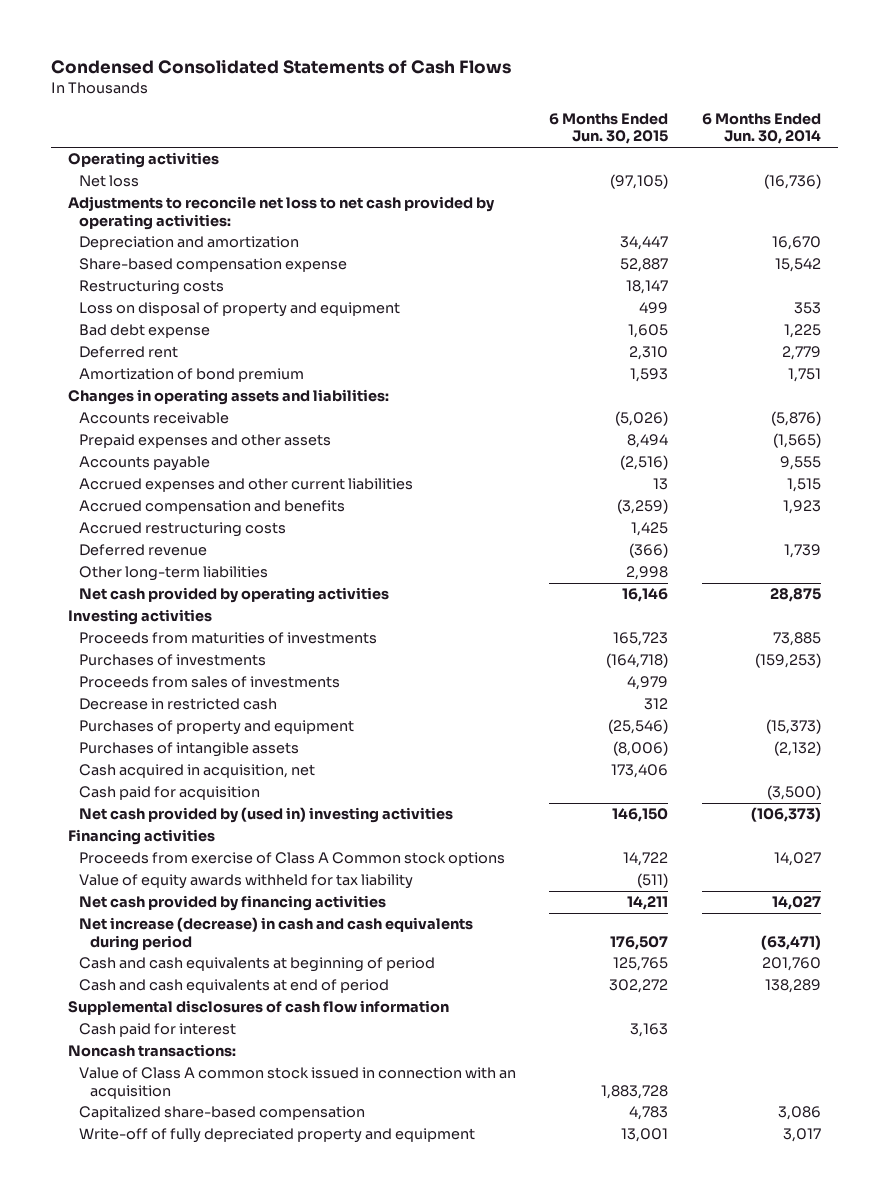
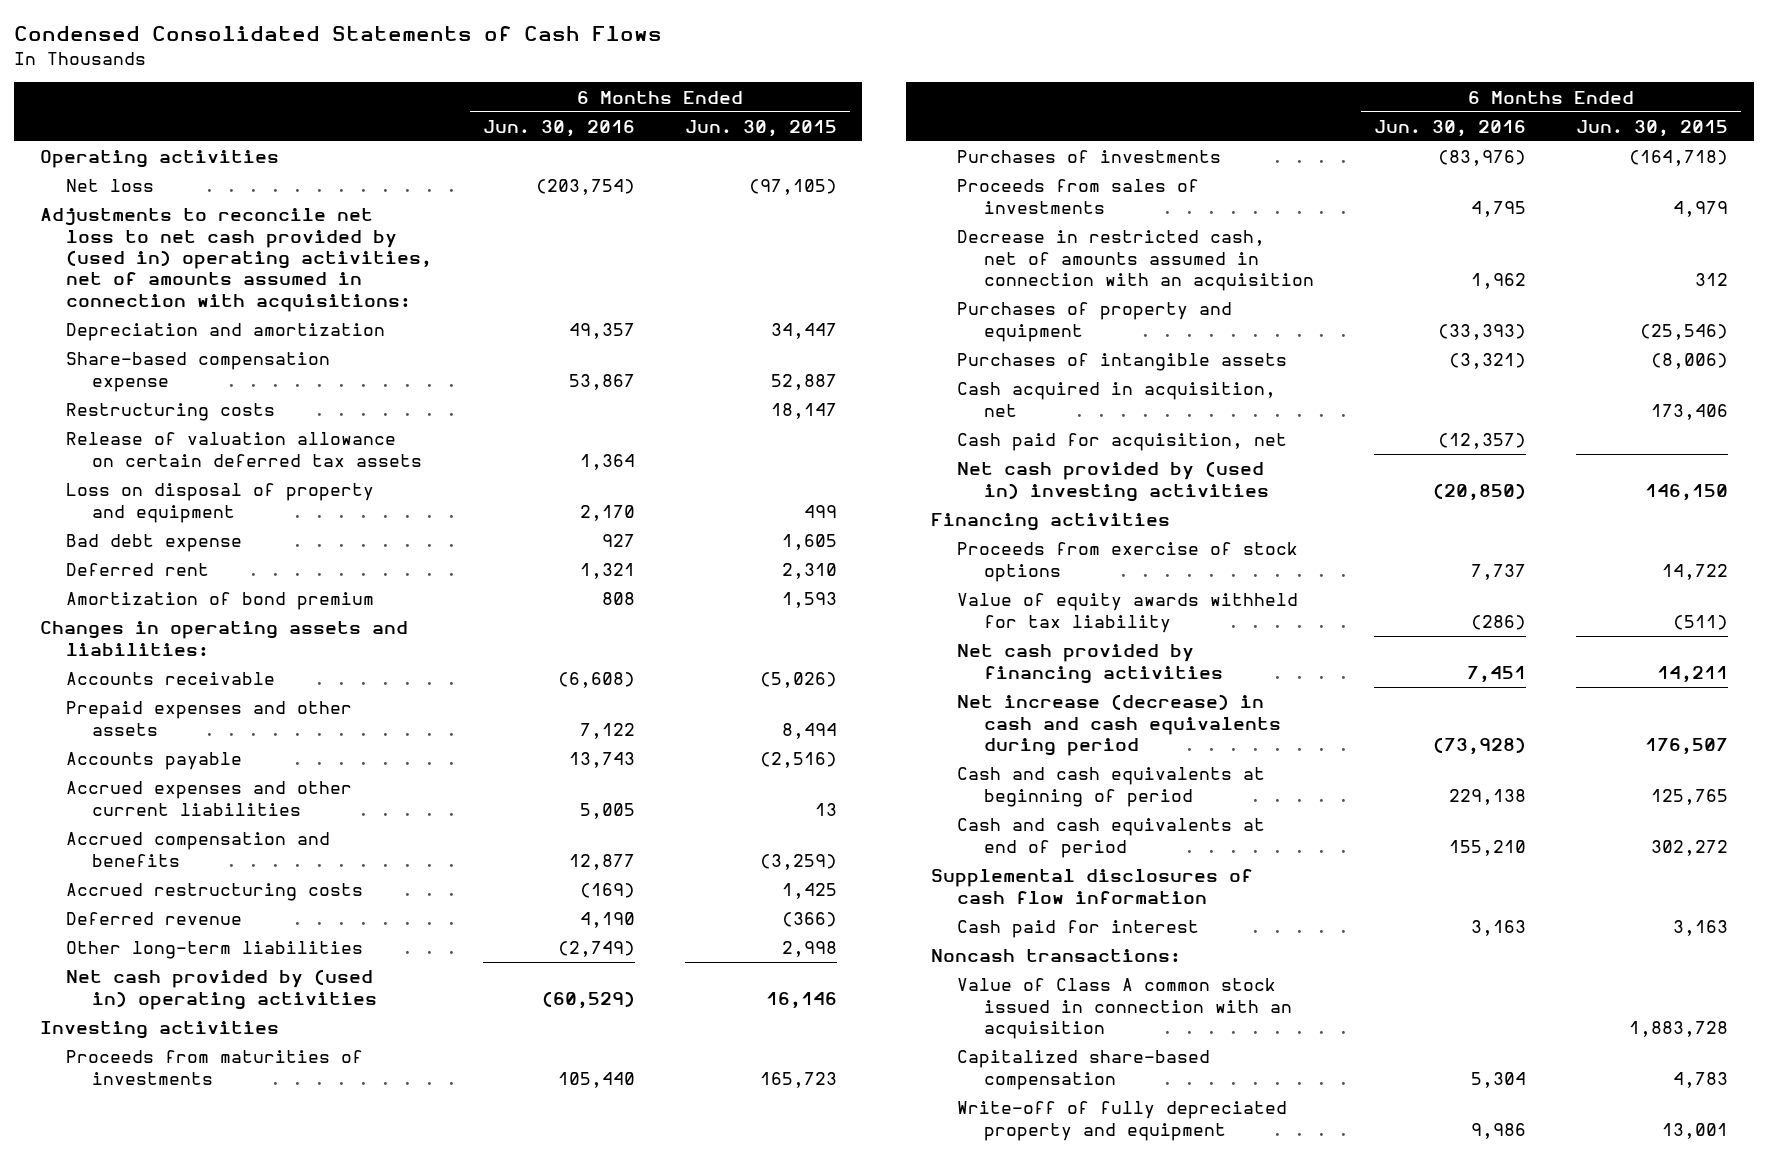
[701,113,821,145] 6 Months Ended Jun. 30, 2014 -> none
none -> [482,119,635,137] Jun. 30, 2016
[67,196,495,230] Adjustments to reconcile net loss to net cash provided by operating activities: -> [39,208,433,312] Adjustments to reconcile net loss to net cash provided by (used in) operating activities, net of amounts assumed in connection with acquisitions:
none -> [66,432,423,467] Release of valuation allowance on certain deferred tax assets
[78,587,389,604] Net cash provided by operating activities -> [66,969,378,1010] Net cash provided by (used in) operating activities
[78,698,277,711] Decrease in restricted cash -> [957,230,1314,292] Decrease in restricted cash, net of amounts assumed in connection with an acquisition
[78,786,260,801] Cash paid for acquisition -> [957,433,1288,452] Cash paid for acquisition, net
[78,852,505,867] Proceeds from exercise of Class A Common stock options -> [957,542,1299,582] Proceeds from exercise of stock options

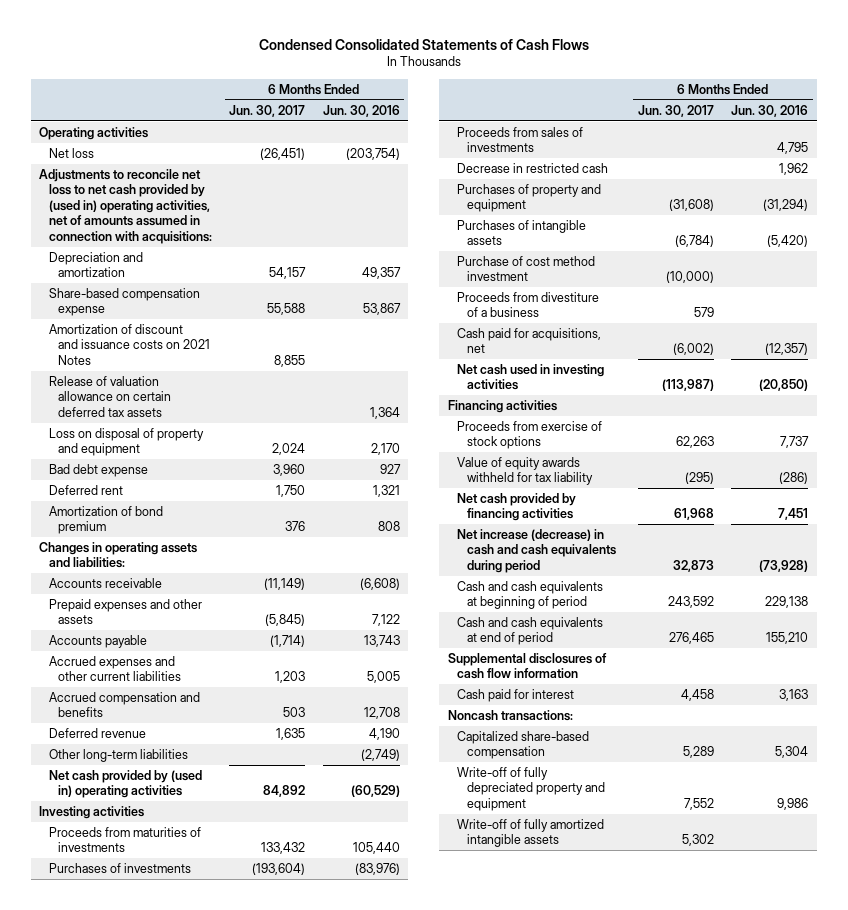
[685,119,838,137] Jun. 30, 2015 -> none
none -> [229,104,306,117] Jun. 30, 2017
[66,403,276,422] Restructuring costs -> none
none -> [48,323,211,365] Amortization of discount and issuance costs on 2021 Notes
[66,883,364,902] Accrued restructuring costs -> none
[568,853,635,870] 12,877 -> [363,707,400,720] 12,708
[957,382,1277,417] Cash acquired in acquisition, net -> none
[957,230,1314,292] Decrease in restricted cash, net of amounts assumed in connection with an acquisition -> [457,162,609,173] Decrease in restricted cash
[1437,323,1526,340] (33,393) -> [763,199,809,212] (31,294)
[1448,353,1526,370] (3,321) -> [767,235,809,248] (5,420)
none -> [457,255,596,282] Purchase of cost method investment
none -> [457,291,600,318] Proceeds from divestiture of a business
[957,433,1288,452] Cash paid for acquisition, net -> [457,327,602,354] Cash paid for acquisitions, net
[957,461,1269,502] Net cash provided by (used in) investing activities -> [457,363,605,391] Net cash used in investing activities
[957,978,1292,1040] Value of Class A common stock issued in connection with an acquisition -> none
none -> [457,818,605,848] Write-off of fully amortized intangible assets

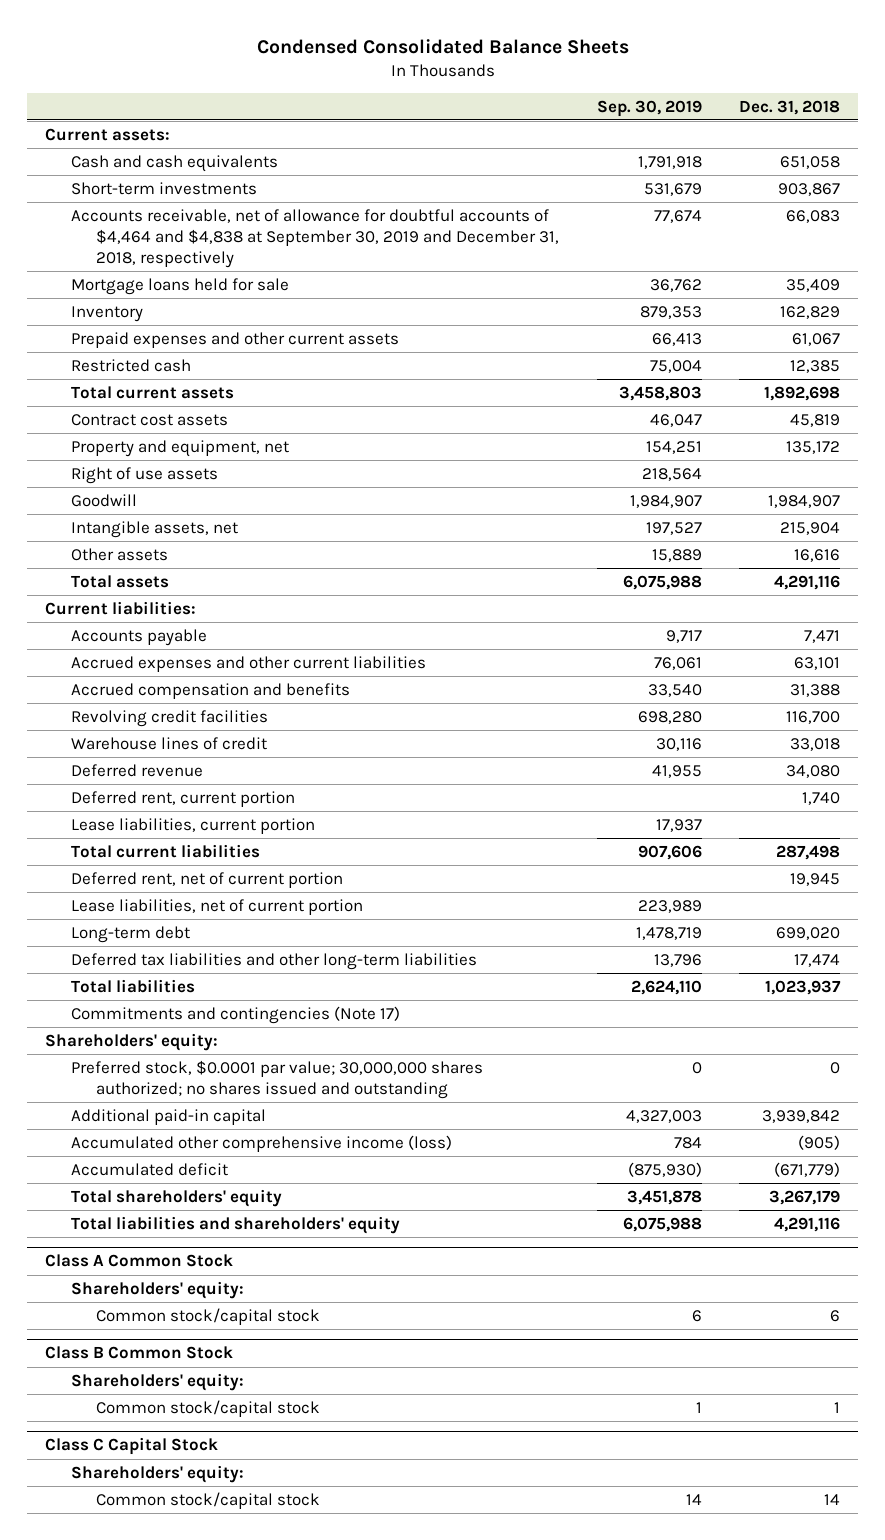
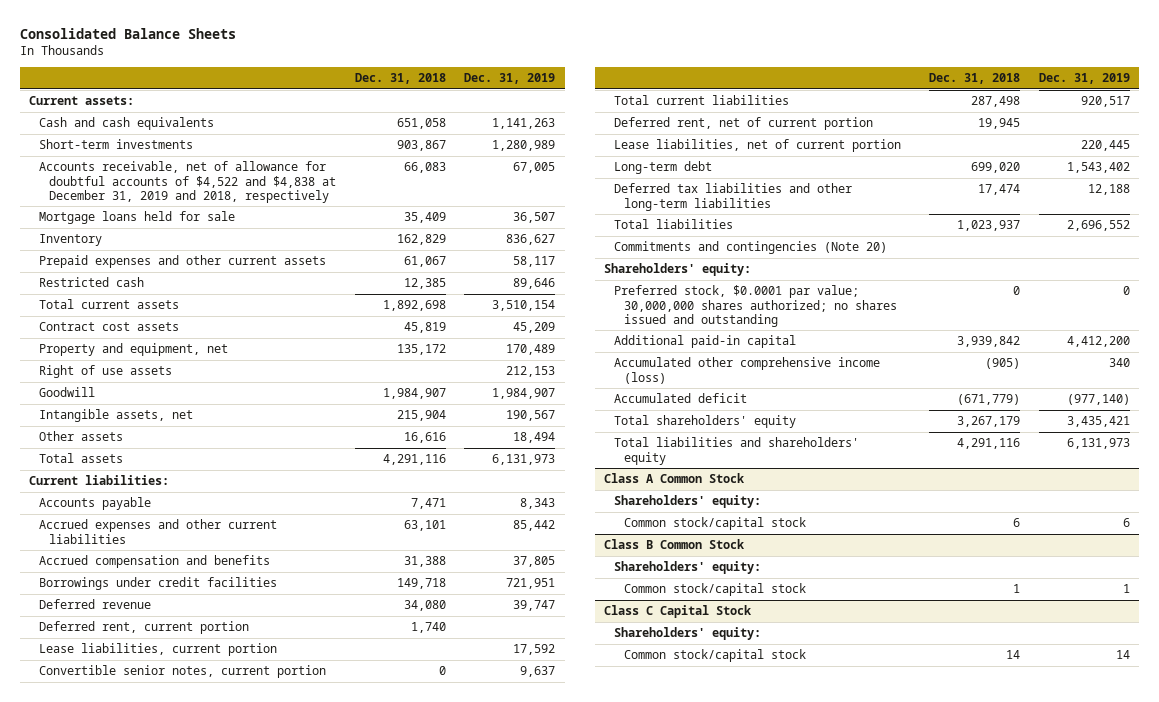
[256,39,629,55] Condensed Consolidated Balance Sheets -> [19,27,236,39] Consolidated Balance Sheets
[596,99,702,117] Sep. 30, 2019 -> none
none -> [464,73,556,85] Dec. 31, 2019
[70,208,560,269] Accounts receivable, net of allowance for doubtful accounts of $4,464 and $4,838 at September 30, 2019 and December 31, 2018, respectively -> [39,161,337,203] Accounts receivable, net of allowance for doubtful accounts of $4,522 and $4,838 at December 31, 2019 and 2018, respectively
[70,736,267,750] Warehouse lines of credit -> none
[70,709,268,727] Revolving credit facilities -> [39,577,278,591] Borrowings under credit facilities
[785,710,840,724] 116,700 -> [396,578,446,590] 149,718
none -> [39,665,327,679] Convertible senior notes, current portion
[70,1005,400,1024] Commitments and contingencies (Note 17) -> [613,241,887,255] Commitments and contingencies (Note 20)

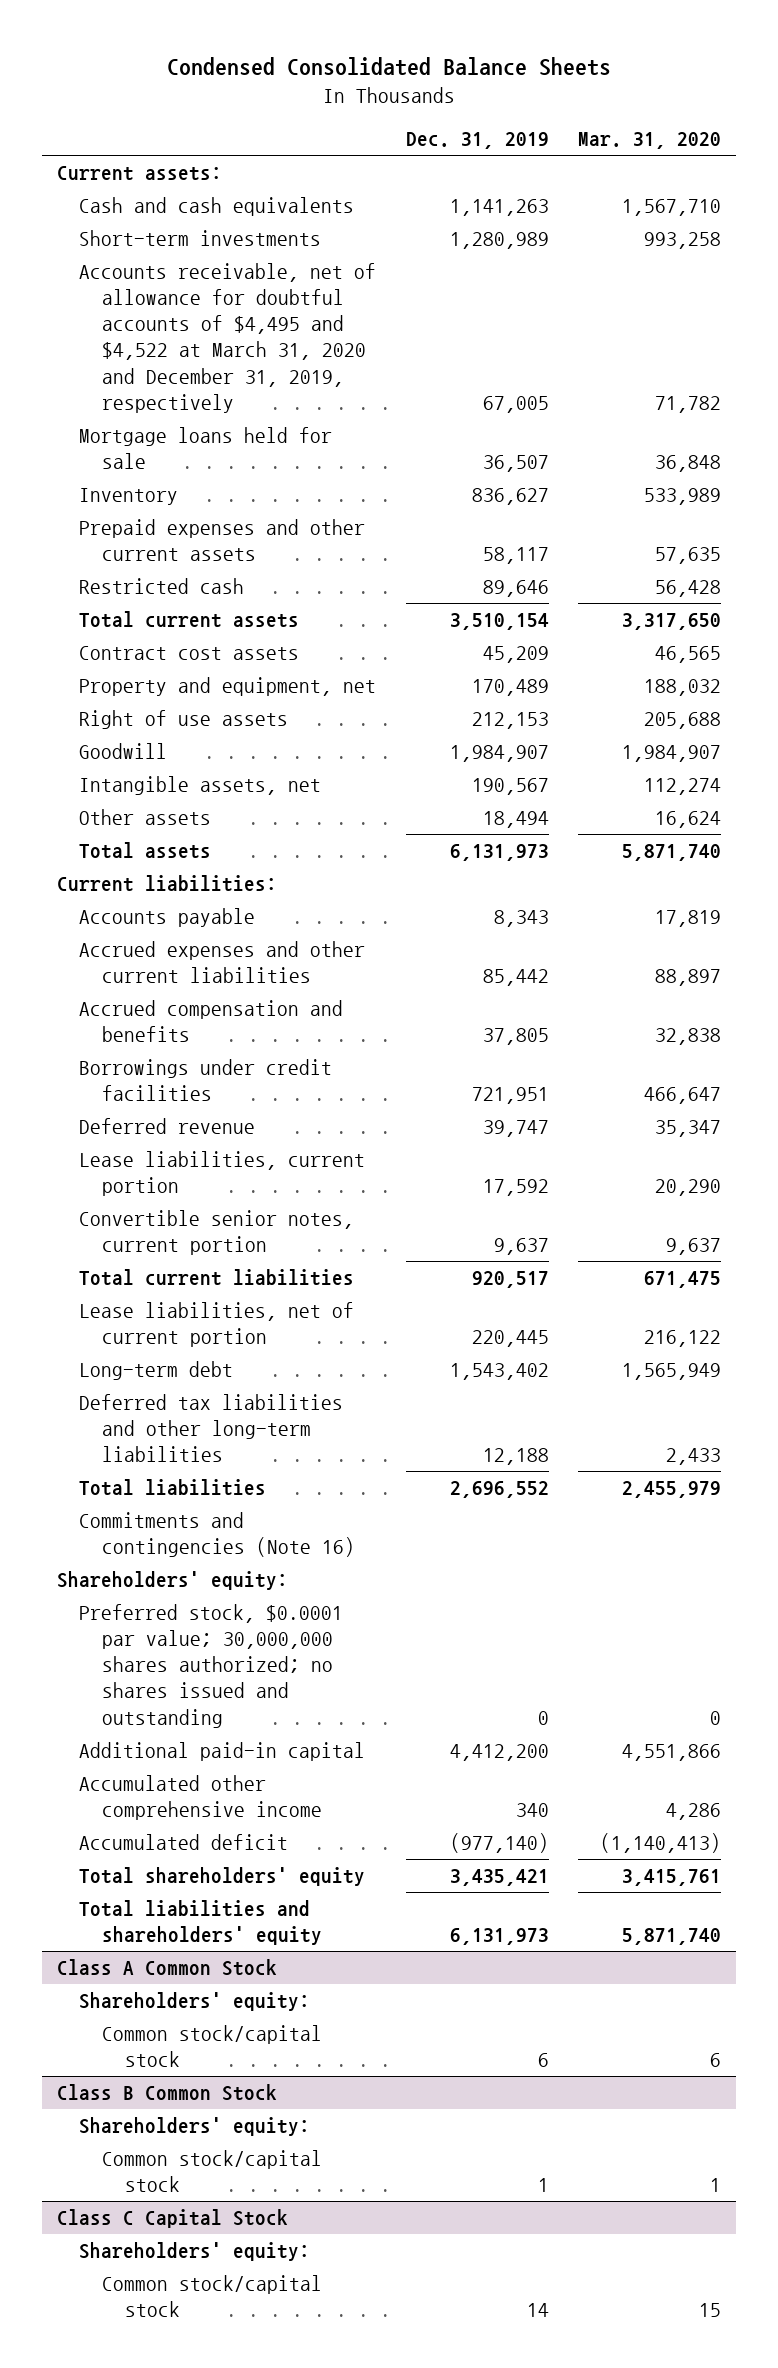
[19,27,236,39] Consolidated Balance Sheets -> [167,56,612,76] Condensed Consolidated Balance Sheets
[354,73,446,85] Dec. 31, 2018 -> none
none -> [578,132,722,150] Mar. 31, 2020
[39,161,337,203] Accounts receivable, net of allowance for doubtful accounts of $4,522 and $4,838 at December 31, 2019 and 2018, respectively -> [79,263,377,413] Accounts receivable, net of allowance for doubtful accounts of $4,495 and $4,522 at March 31, 2020 and December 31, 2019, respectively
[39,621,250,635] Deferred rent, current portion -> none
[613,117,873,131] Deferred rent, net of current portion -> none
[613,241,887,255] Commitments and contingencies (Note 20) -> [79,1512,356,1558] Commitments and contingencies (Note 16)
[613,357,880,384] Accumulated other comprehensive income (loss) -> [79,1775,323,1821] Accumulated other comprehensive income

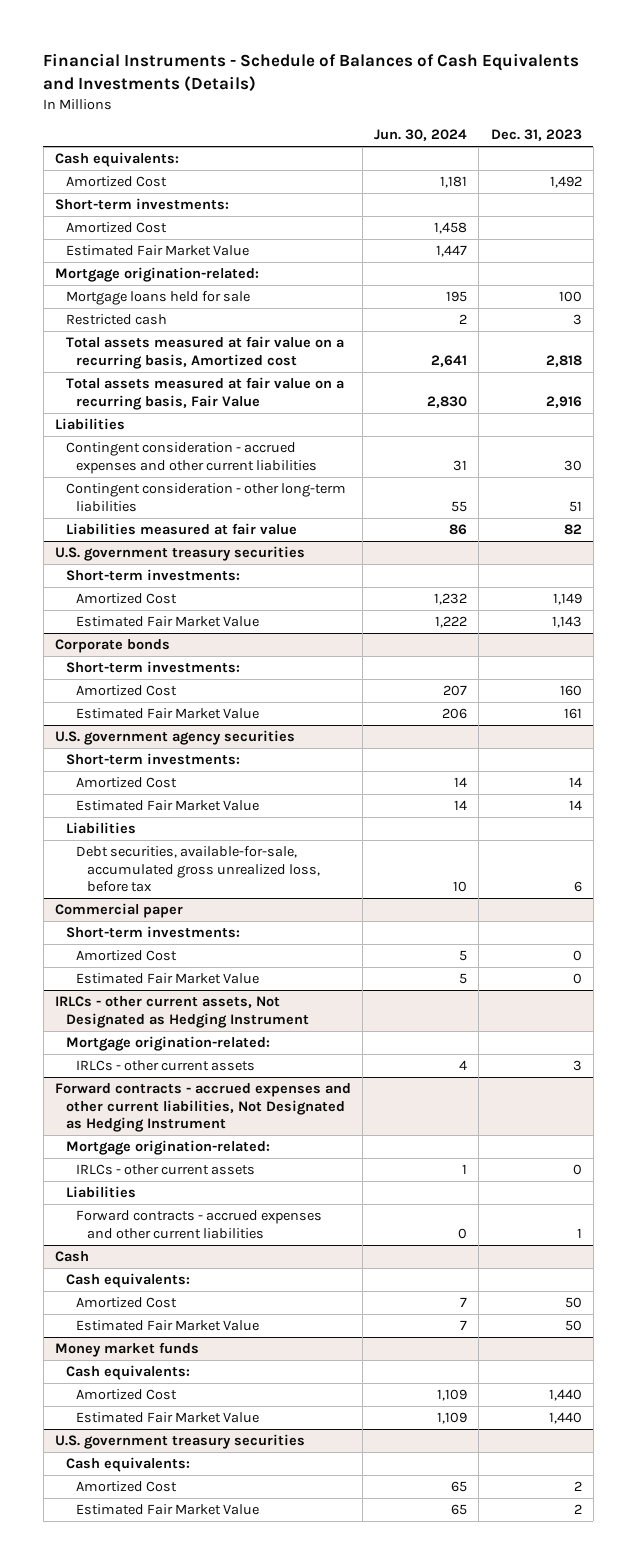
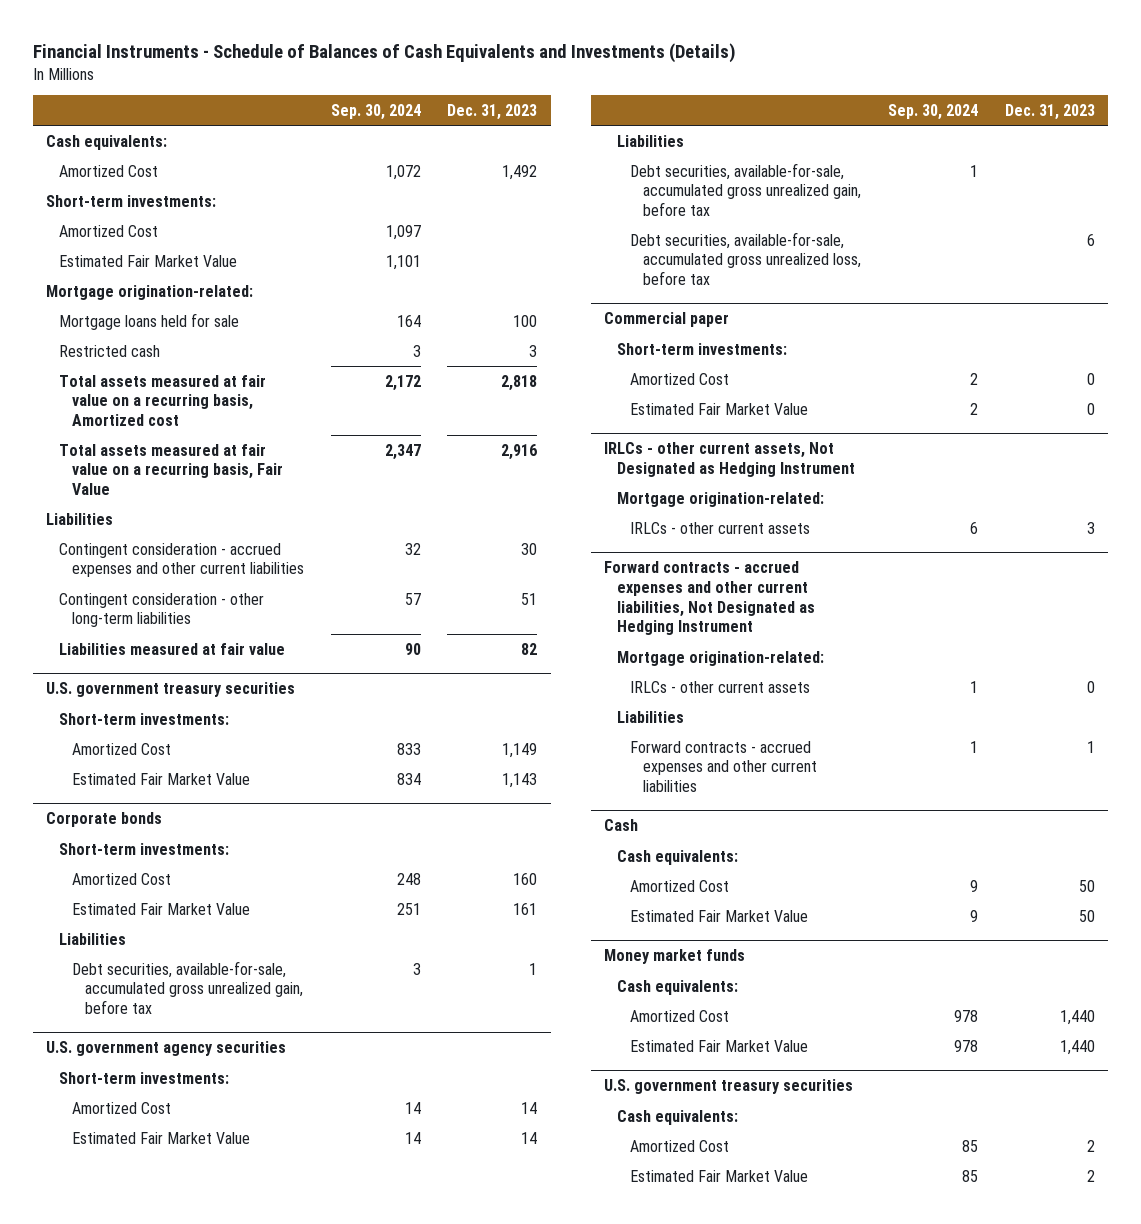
[374,129,468,142] Jun. 30, 2024 -> none
none -> [330,104,421,121] Sep. 30, 2024
none -> [59,932,127,945] Liabilities
none -> [72,960,304,1014] Debt securities, available-for-sale, accumulated gross unrealized gain, before tax
none -> [629,162,861,216] Debt securities, available-for-sale, accumulated gross unrealized gain, before tax

